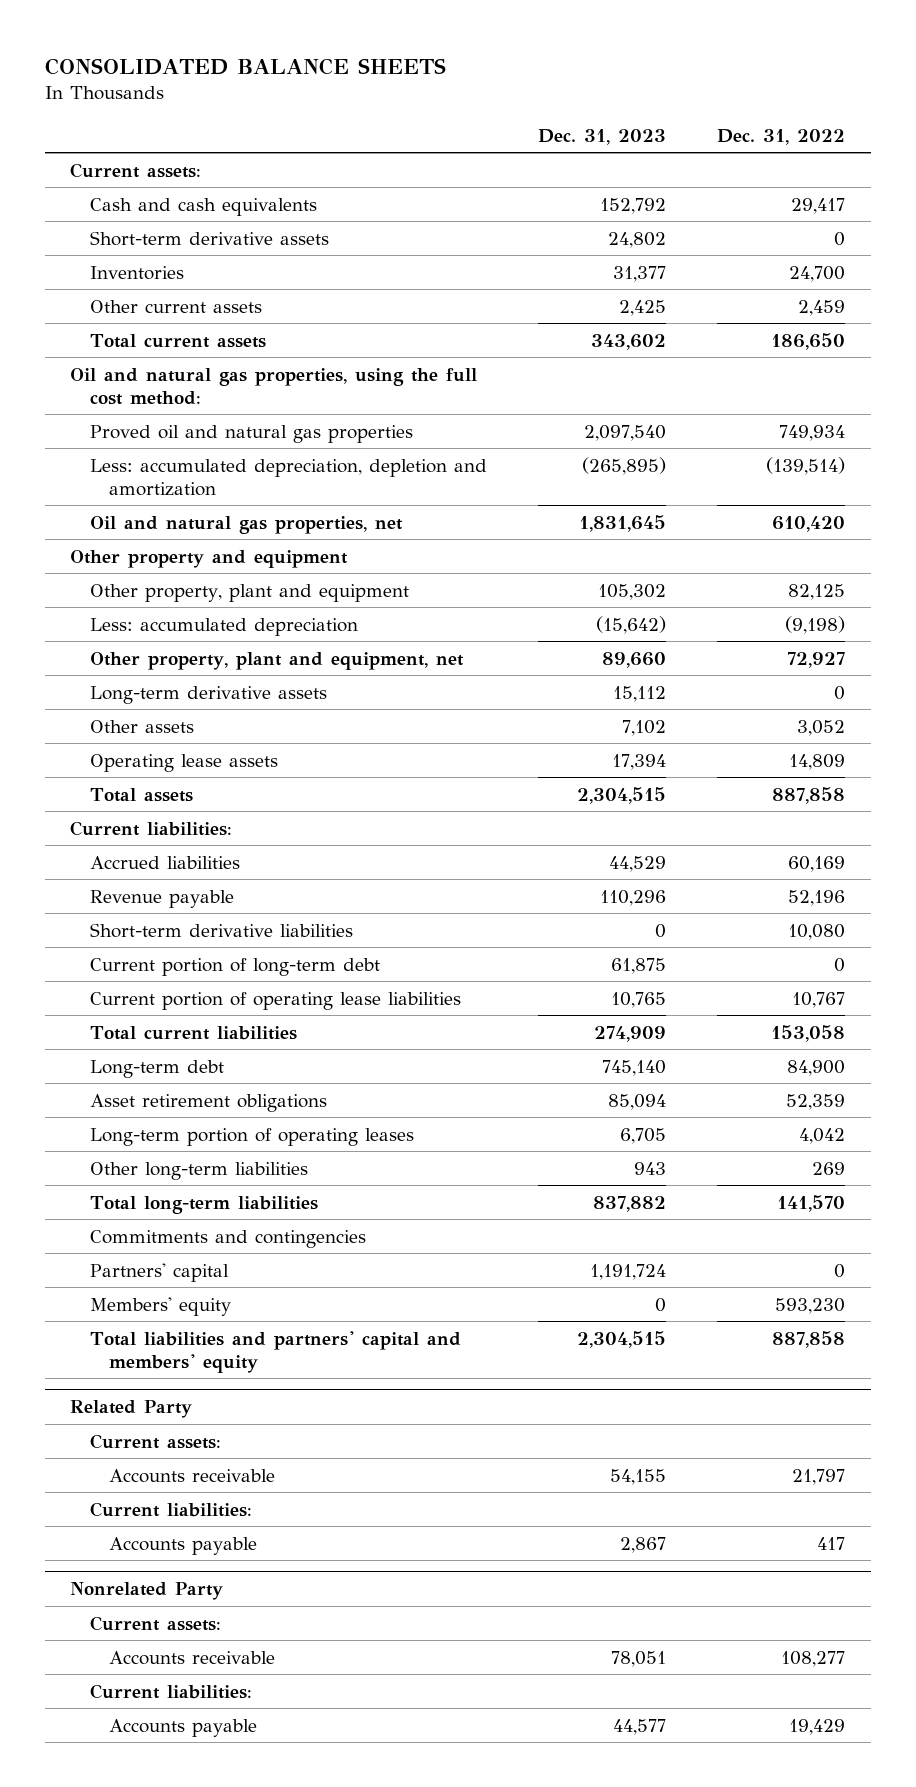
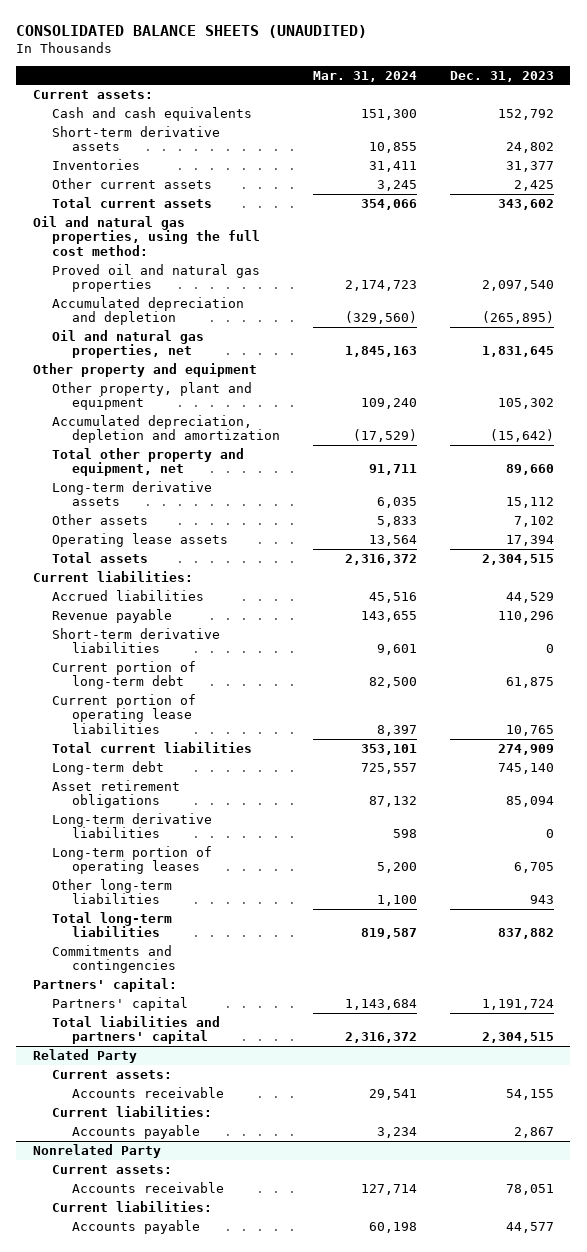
[44,57,446,75] CONSOLIDATED BALANCE SHEETS -> [16,25,368,39] CONSOLIDATED BALANCE SHEETS (UNAUDITED)
[717,128,846,145] Dec. 31, 2022 -> none
none -> [312,70,417,82] Mar. 31, 2024
[89,458,487,496] Less: accumulated depreciation, depletion and amortization -> [52,296,245,326] Accumulated depreciation and depletion
[89,617,358,636] Less: accumulated depreciation -> [52,414,280,444] Accumulated depreciation, depletion and amortization
[89,651,464,670] Other property, plant and equipment, net -> [52,447,245,477] Total other property and equipment, net
none -> [52,812,213,839] Long-term derivative liabilities
none -> [33,977,178,992] Partners' capital:
[89,1296,231,1316] Members' equity -> none
[89,1330,461,1373] Total liabilities and partners' capital and members' equity -> [52,1015,221,1045] Total liabilities and partners' capital

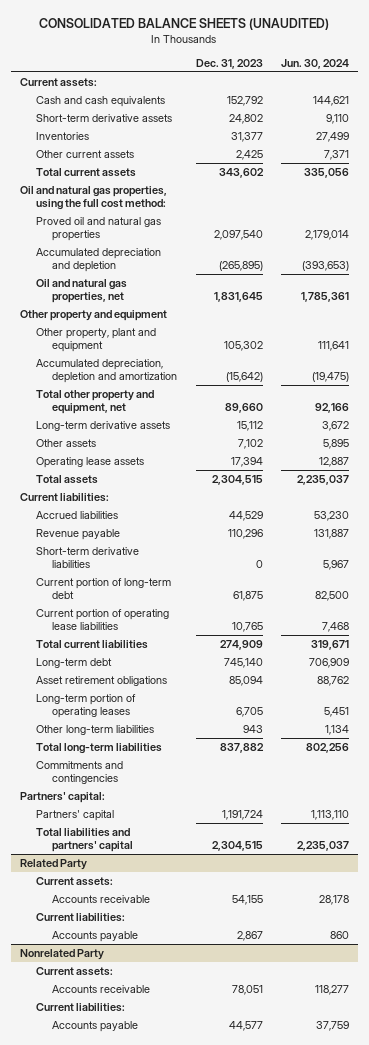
[312,70,417,82] Mar. 31, 2024 -> none
none -> [281,58,350,69] Jun. 30, 2024
[52,812,213,839] Long-term derivative liabilities -> none

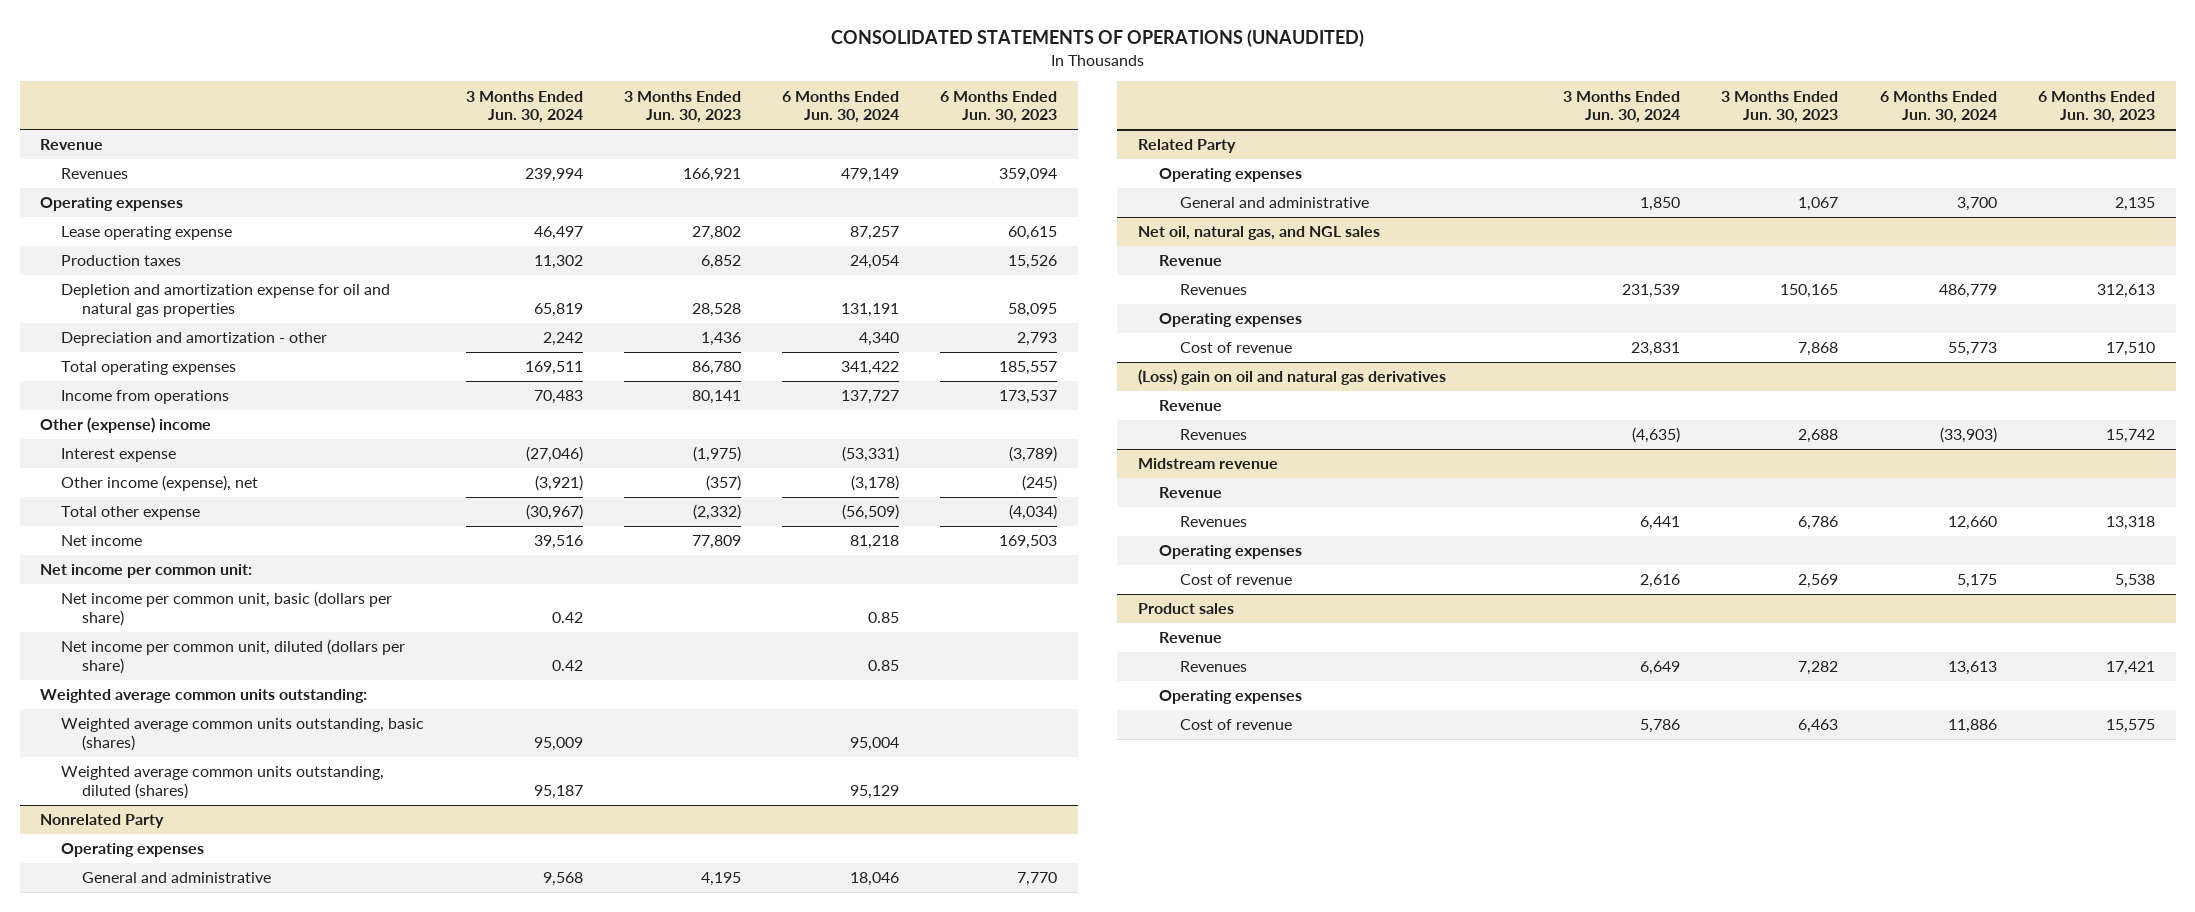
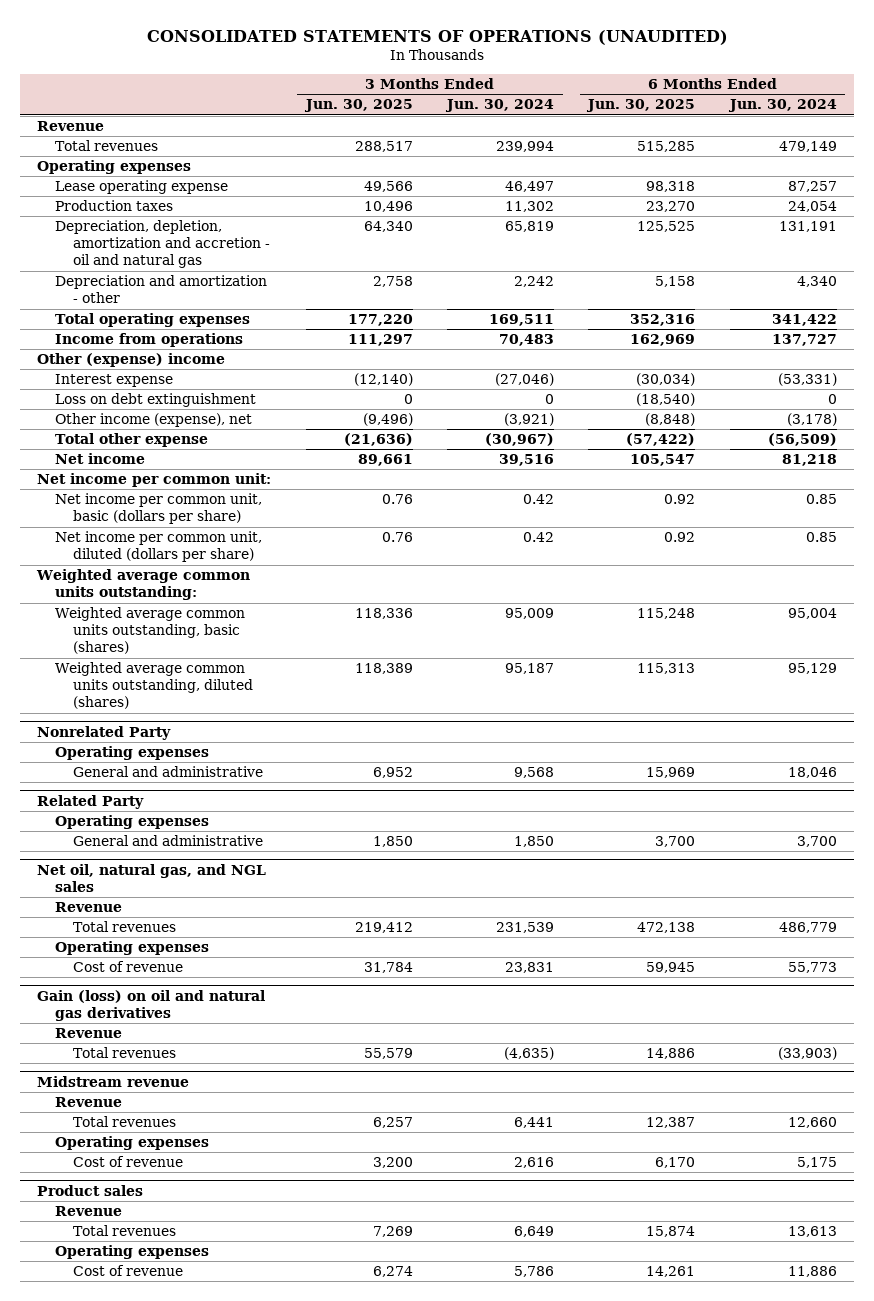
[623,90,741,124] 3 Months Ended Jun. 30, 2023 -> none
[940,90,1058,124] 6 Months Ended Jun. 30, 2023 -> none
none -> [303,99,413,113] Jun. 30, 2025
none -> [586,99,696,113] Jun. 30, 2025
[61,168,129,180] Revenues -> [55,140,159,152] Total revenues
[61,284,391,317] Depletion and amortization expense for oil and natural gas properties -> [55,220,270,269] Depreciation, depletion, amortization and accretion - oil and natural gas
none -> [55,393,257,408] Loss on debt extinguishment
[1179,284,1247,296] Revenues -> [72,921,176,933] Total revenues
[1138,369,1447,386] (Loss) gain on oil and natural gas derivatives -> [37,989,266,1021] Gain (loss) on oil and natural gas derivatives
[1179,429,1247,441] Revenues -> [72,1047,176,1059] Total revenues
[1179,516,1247,528] Revenues -> [72,1116,176,1128] Total revenues
[1179,661,1247,673] Revenues -> [72,1225,176,1237] Total revenues

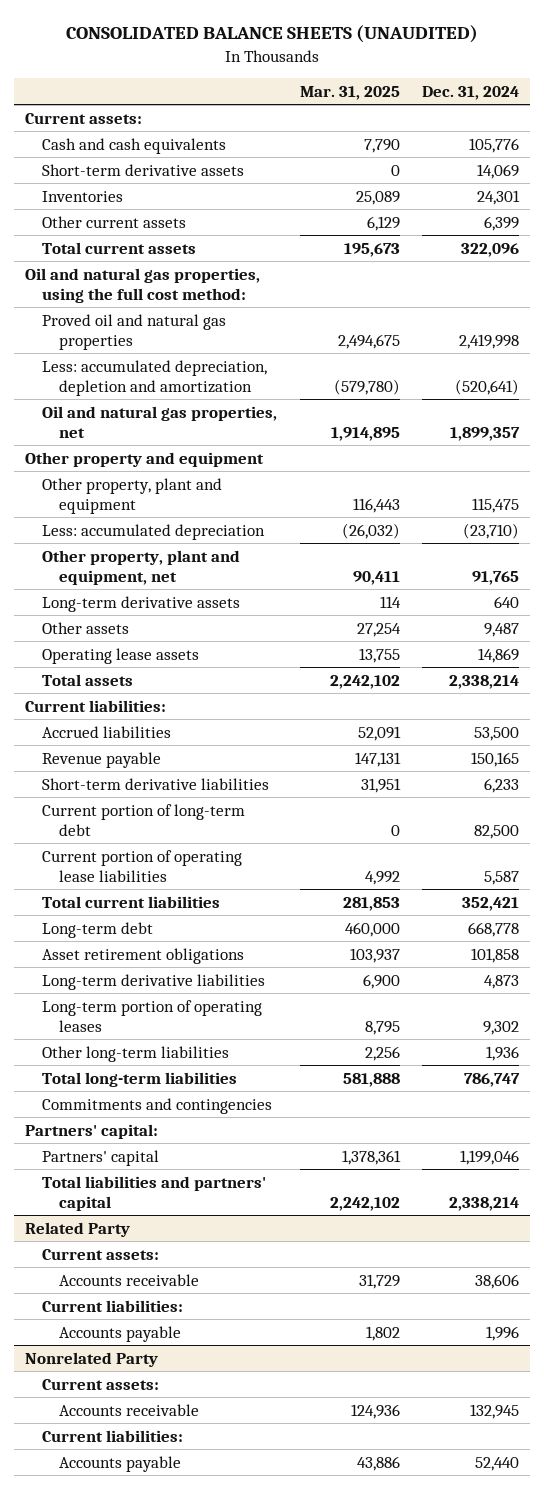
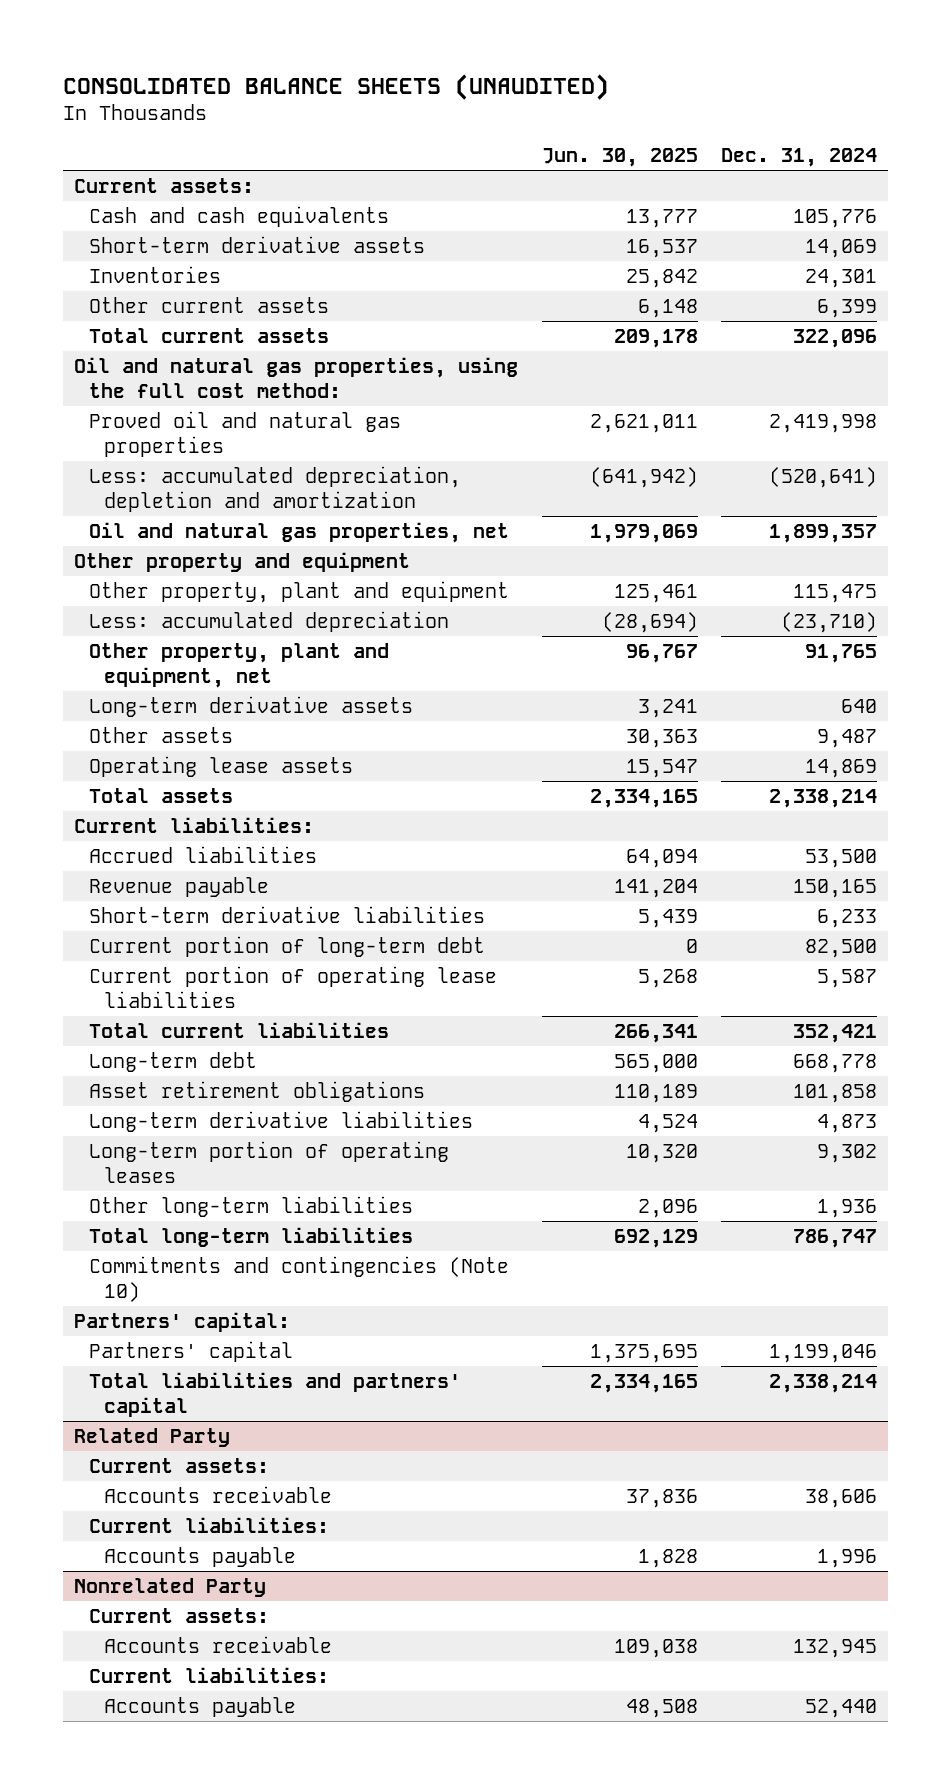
[299,86,400,101] Mar. 31, 2025 -> none
none -> [541,148,698,168] Jun. 30, 2025
[41,1097,272,1114] Commitments and contingencies -> [89,1255,510,1302] Commitments and contingencies (Note 10)

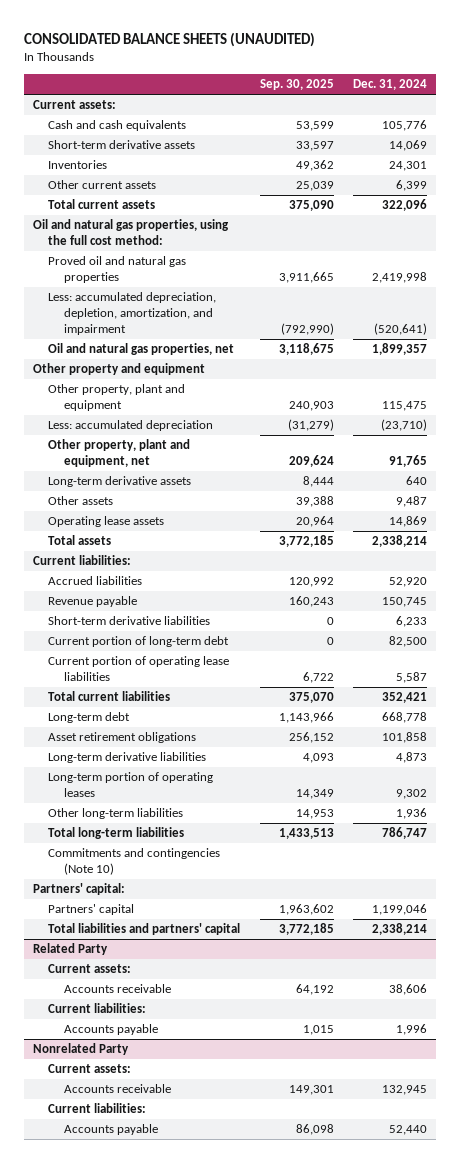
[541,148,698,168] Jun. 30, 2025 -> none
none -> [259,79,334,91] Sep. 30, 2025
[89,465,462,512] Less: accumulated depreciation, depletion and amortization -> [48,292,217,335] Less: accumulated depreciation, depletion, amortization, and impairment
[804,848,877,868] 53,500 -> [388,577,427,588] 52,920
[792,878,877,898] 150,165 -> [381,597,427,608] 150,745

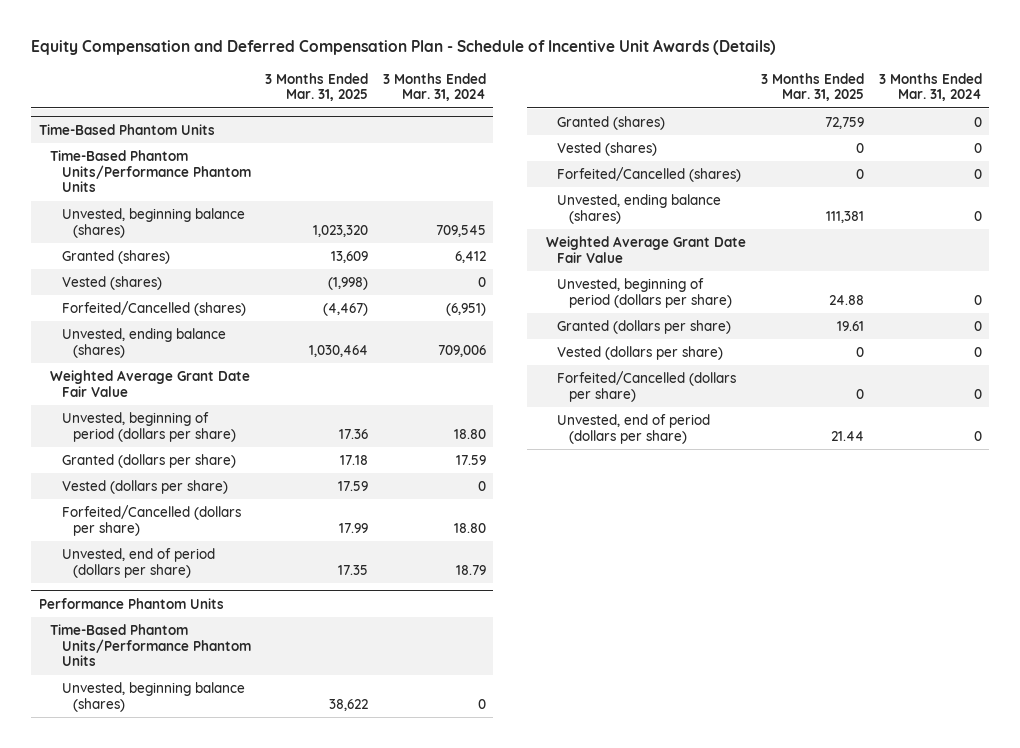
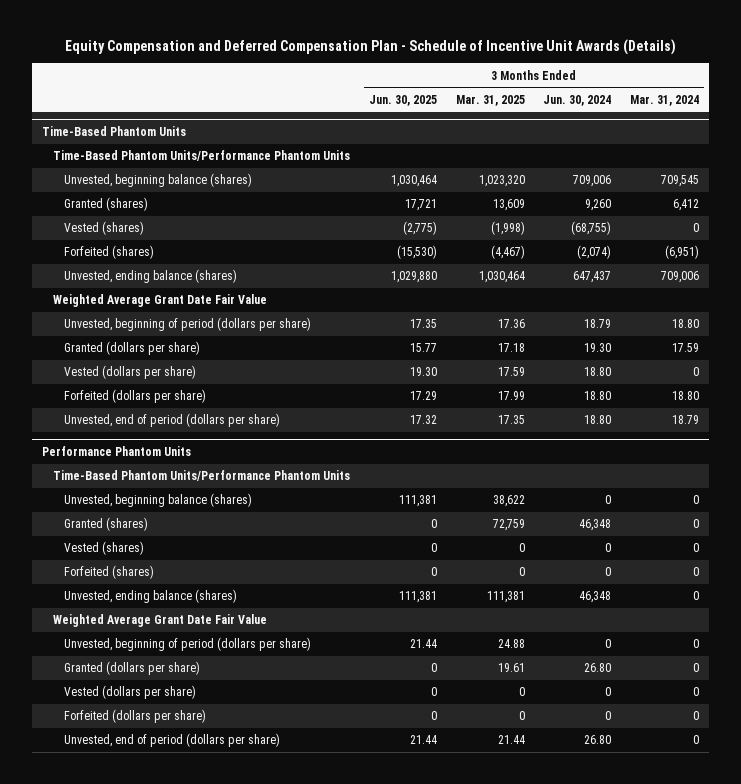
none -> [368,94,437,106] Jun. 30, 2025
none -> [543,94,612,106] Jun. 30, 2024
[61,300,246,316] Forfeited/Cancelled (shares) -> [64,245,155,260] Forfeited (shares)
[61,504,241,536] Forfeited/Cancelled (dollars per share) -> [64,389,207,404] Forfeited (dollars per share)
[557,166,742,182] Forfeited/Cancelled (shares) -> [64,565,155,580] Forfeited (shares)
[557,370,737,402] Forfeited/Cancelled (dollars per share) -> [64,709,207,724] Forfeited (dollars per share)

